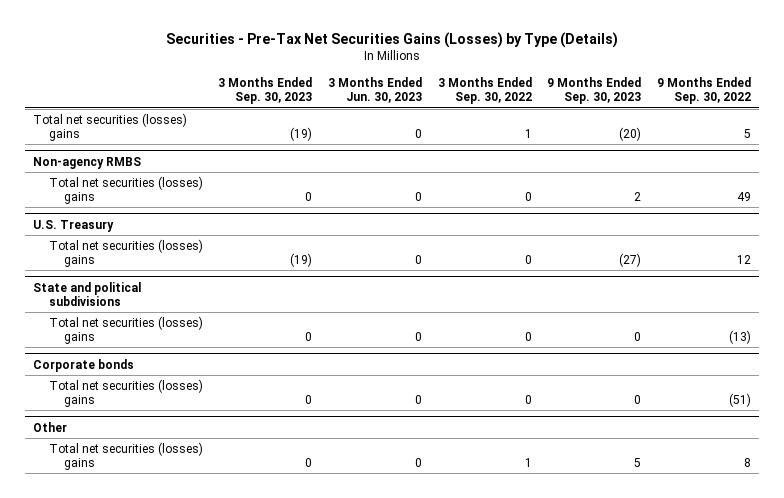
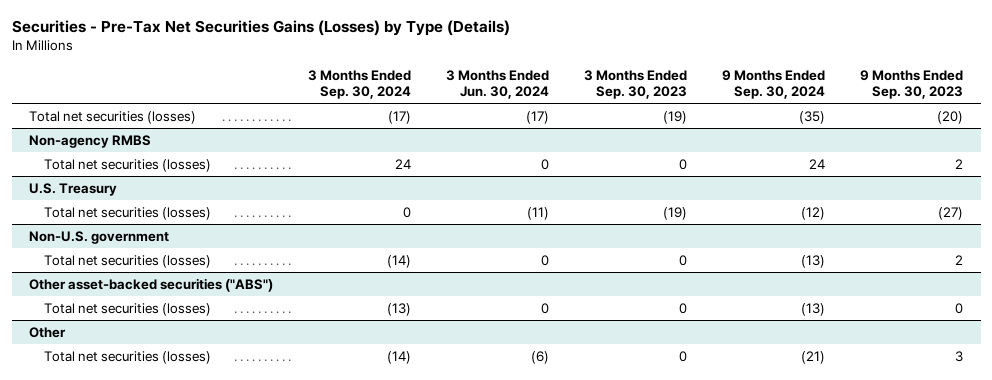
[328,77,423,104] 3 Months Ended Jun. 30, 2023 -> none
[437,77,532,105] 3 Months Ended Sep. 30, 2022 -> none
[656,77,751,105] 9 Months Ended Sep. 30, 2022 -> none
none -> [308,70,412,99] 3 Months Ended Sep. 30, 2024
none -> [446,70,550,99] 3 Months Ended Jun. 30, 2024
none -> [722,70,826,99] 9 Months Ended Sep. 30, 2024
[33,113,188,141] Total net securities (losses) gains -> [29,110,197,124] Total net securities (losses)
[48,176,203,204] Total net securities (losses) gains -> [43,158,211,172] Total net securities (losses)
[33,281,142,306] State and political subdivisions -> none
[33,358,135,372] Corporate bonds -> none
[48,239,203,267] Total net securities (losses) gains -> [43,206,211,220] Total net securities (losses)
none -> [29,230,170,244] Non-U.S. government
[48,316,203,344] Total net securities (losses) gains -> [43,254,211,268] Total net securities (losses)
[634,331,642,341] 0 -> [955,254,964,265] 2
none -> [29,277,274,292] Other asset-backed securities ("ABS")
[48,379,203,407] Total net securities (losses) gains -> [43,302,211,316] Total net securities (losses)
[48,442,203,470] Total net securities (losses) gains -> [43,350,211,364] Total net securities (losses)
[634,457,642,467] 5 -> [955,350,964,362] 3

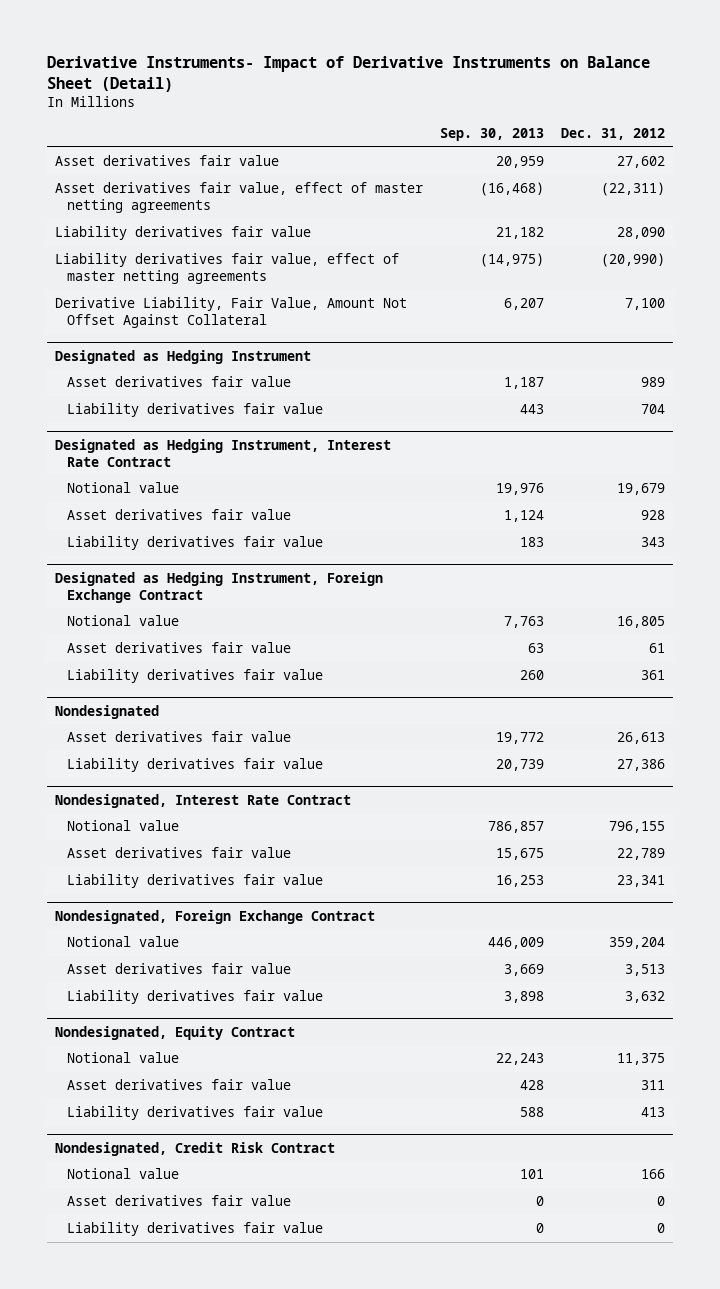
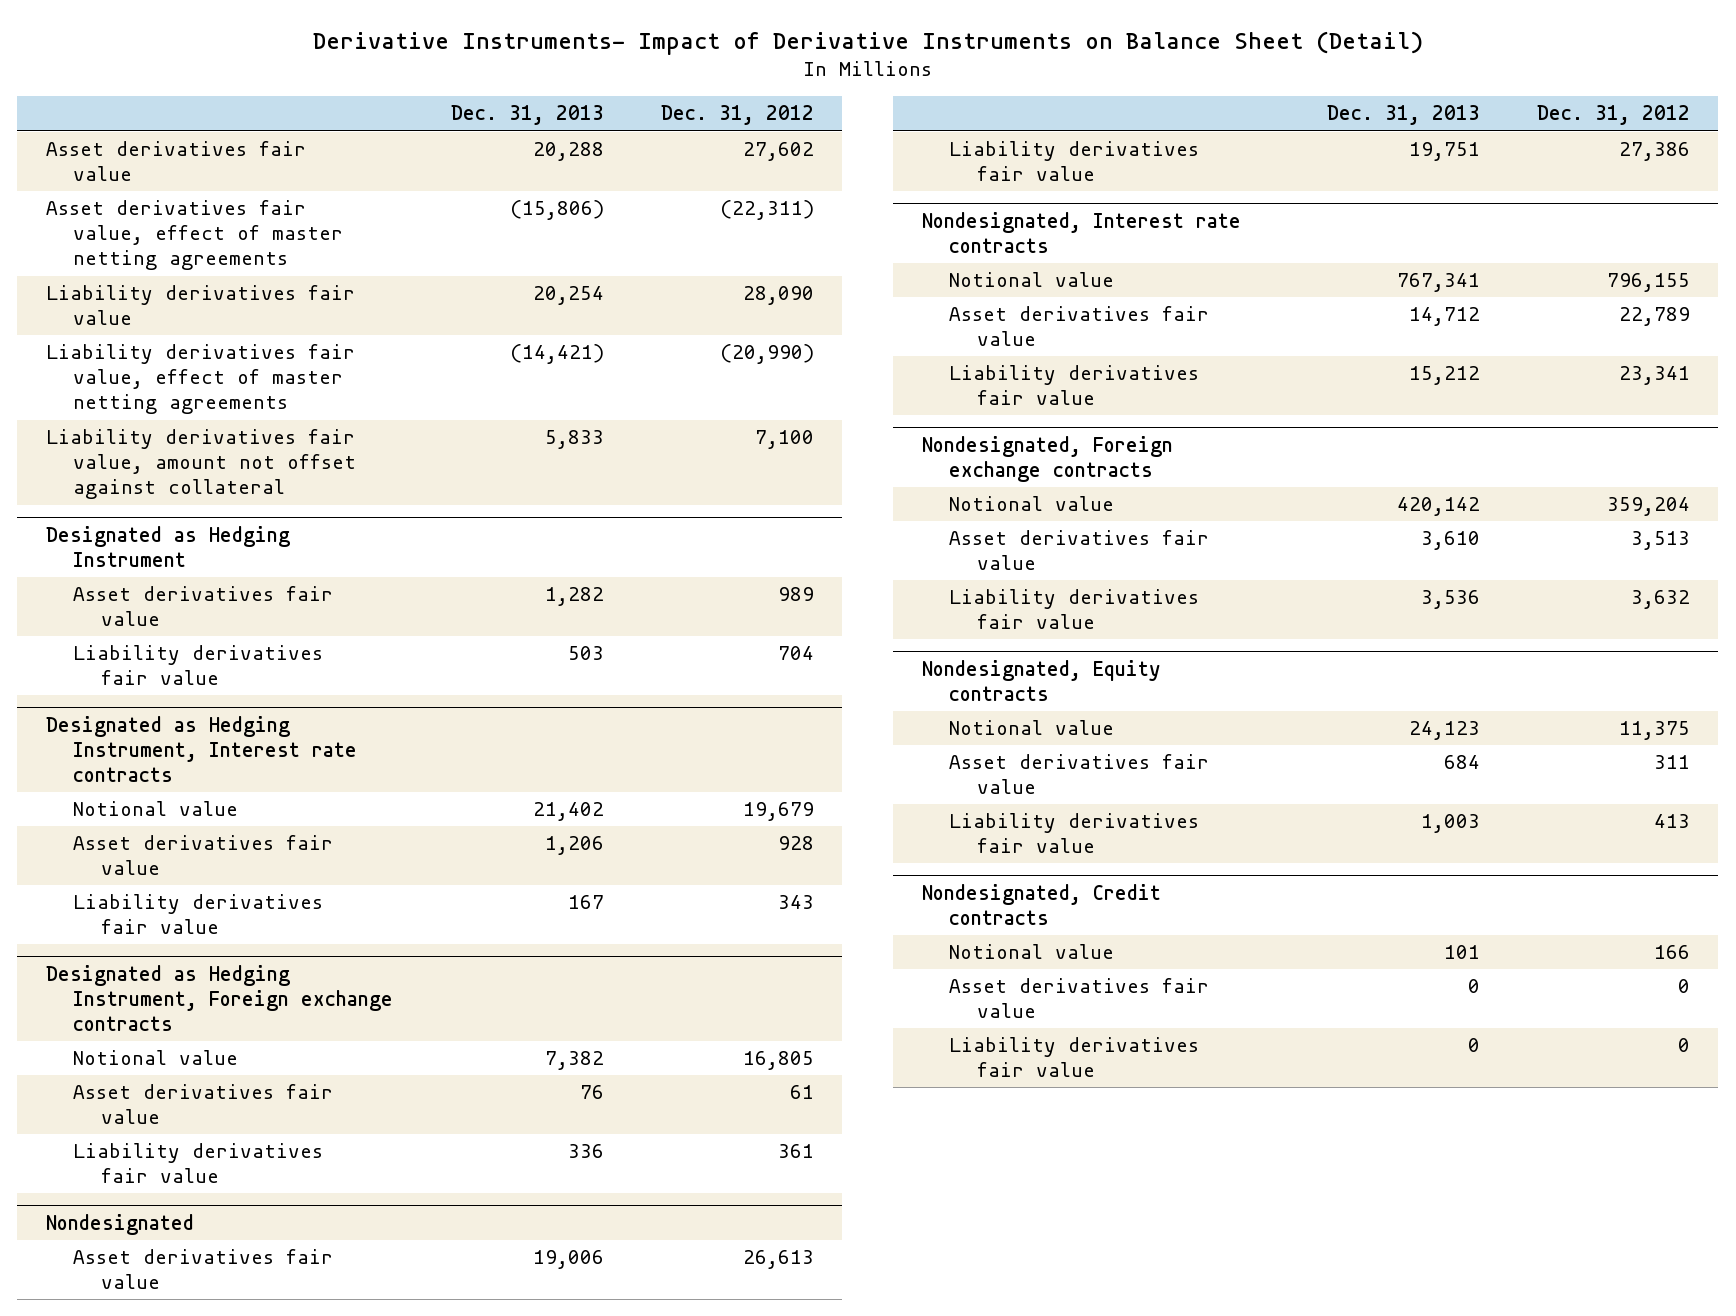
[439,128,544,142] Sep. 30, 2013 -> none
none -> [450,105,604,126] Dec. 31, 2013
[55,297,408,329] Derivative Liability, Fair Value, Amount Not Offset Against Collateral -> [45,429,357,500] Liability derivatives fair value, amount not offset against collateral
[55,438,392,467] Designated as Hedging Instrument, Interest Rate Contract -> [45,715,358,783] Designated as Hedging Instrument, Interest rate contracts
[55,571,384,603] Designated as Hedging Instrument, Foreign Exchange Contract -> [45,964,394,1032] Designated as Hedging Instrument, Foreign exchange contracts
[55,793,352,808] Nondesignated, Interest Rate Contract -> [921,211,1241,253] Nondesignated, Interest rate contracts
[55,909,376,924] Nondesignated, Foreign Exchange Contract -> [921,435,1173,482] Nondesignated, Foreign exchange contracts
[55,1025,296,1040] Nondesignated, Equity Contract -> [921,659,1161,701] Nondesignated, Equity contracts
[55,1141,336,1156] Nondesignated, Credit Risk Contract -> [921,883,1161,925] Nondesignated, Credit contracts

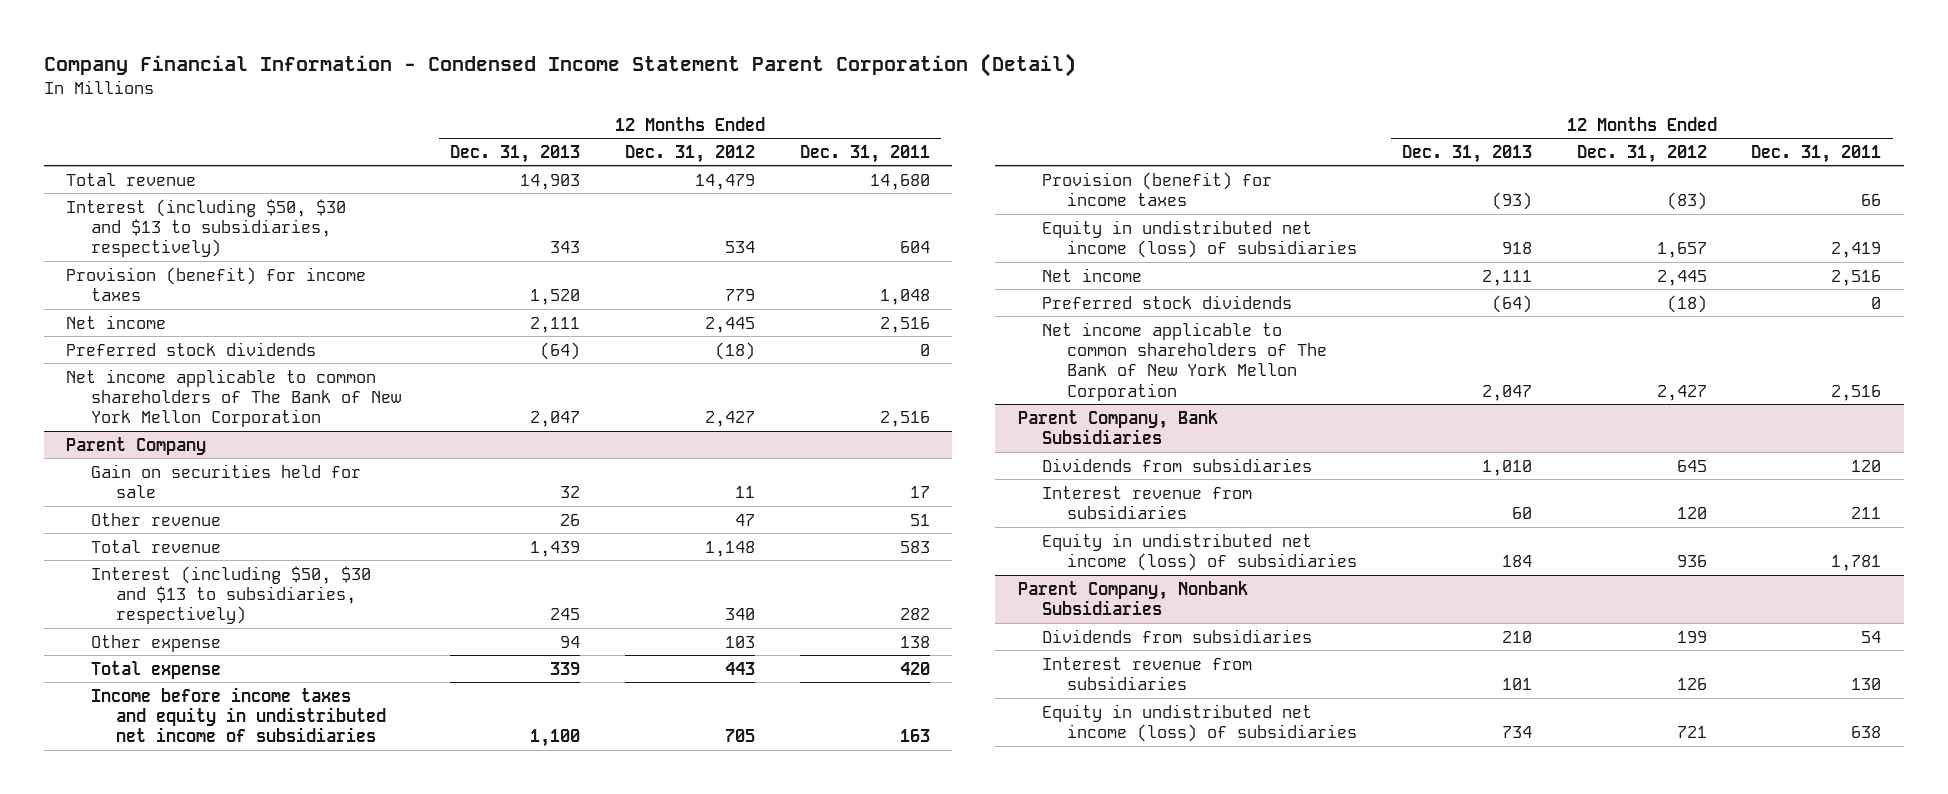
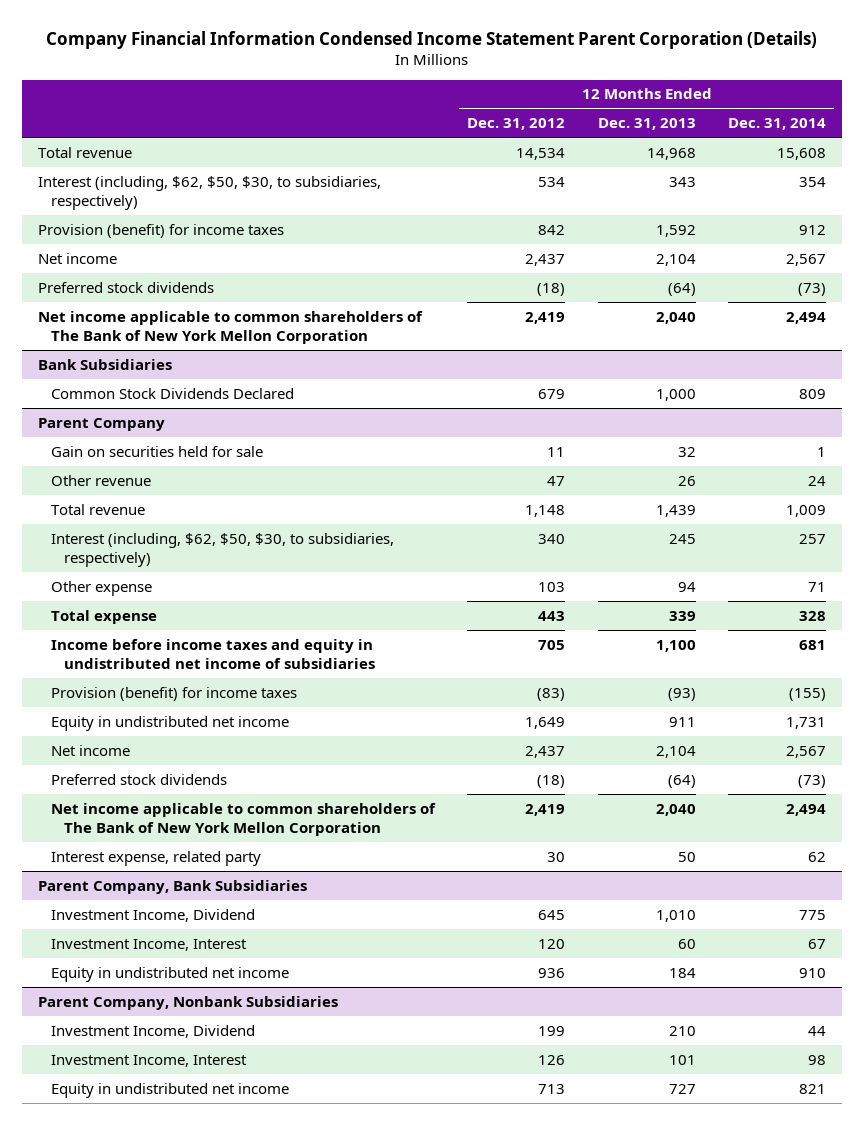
[43,52,1076,77] Company Financial Information - Condensed Income Statement Parent Corporation (Detail) -> [45,30,817,49] Company Financial Information Condensed Income Statement Parent Corporation (Details)
[799,144,930,163] Dec. 31, 2011 -> none
none -> [727,118,826,131] Dec. 31, 2014
[520,173,581,190] 14,903 -> [646,147,696,160] 14,968
[695,173,756,190] 14,479 -> [516,147,566,160] 14,534
[66,198,347,258] Interest (including $50, $30 and $13 to subsidiaries, respectively) -> [37,175,381,210] Interest (including, $62, $50, $30, to subsidiaries, respectively)
[530,288,581,305] 1,520 -> [655,224,696,237] 1,592
[725,288,756,301] 779 -> [538,224,566,235] 842
[530,316,581,333] 2,111 -> [655,253,696,266] 2,104
[705,316,756,333] 2,445 -> [525,253,566,266] 2,437
[530,411,581,428] 2,047 -> [655,311,696,324] 2,040
[705,411,756,428] 2,427 -> [525,311,566,324] 2,419
none -> [37,358,172,370] Bank Subsidiaries
none -> [51,387,295,399] Common Stock Dividends Declared
[90,565,371,625] Interest (including $50, $30 and $13 to subsidiaries, respectively) -> [51,532,395,567] Interest (including, $62, $50, $30, to subsidiaries, respectively)
[1042,219,1357,258] Equity in undistributed net income (loss) of subsidiaries -> [51,715,290,731] Equity in undistributed net income
[1501,241,1532,254] 918 -> [668,716,696,727] 911
[1656,241,1707,258] 1,657 -> [525,716,566,729] 1,649
[1481,269,1532,286] 2,111 -> [655,745,696,758] 2,104
[1656,269,1707,286] 2,445 -> [525,745,566,758] 2,437
[1481,384,1532,401] 2,047 -> [655,803,696,816] 2,040
[1656,384,1707,401] 2,427 -> [525,803,566,816] 2,419
none -> [51,850,262,866] Interest expense, related party
[1042,457,1313,472] Dividends from subsidiaries -> [51,908,256,922] Investment Income, Dividend
[1042,485,1253,519] Interest revenue from subsidiaries -> [51,938,248,951] Investment Income, Interest
[1042,532,1357,571] Equity in undistributed net income (loss) of subsidiaries -> [51,966,290,982] Equity in undistributed net income
[1042,628,1313,643] Dividends from subsidiaries -> [51,1024,256,1038] Investment Income, Dividend
[1042,656,1253,690] Interest revenue from subsidiaries -> [51,1054,248,1067] Investment Income, Interest
[1042,703,1357,742] Equity in undistributed net income (loss) of subsidiaries -> [51,1082,290,1098] Equity in undistributed net income
[1501,725,1532,738] 734 -> [668,1083,696,1094] 727
[1676,725,1707,738] 721 -> [538,1083,566,1094] 713

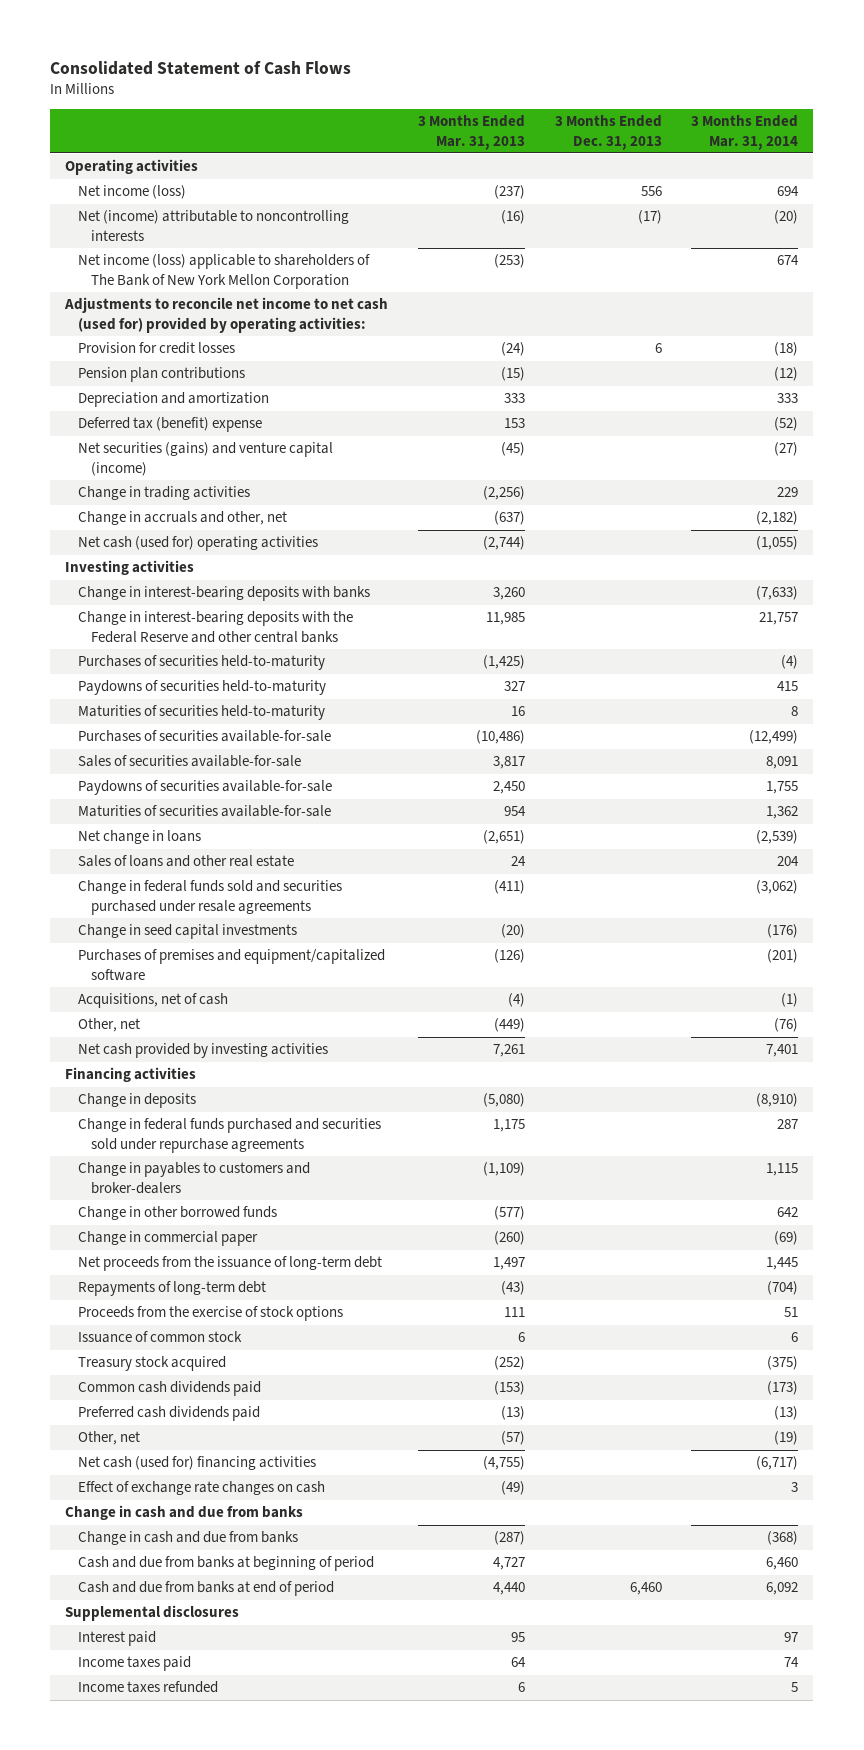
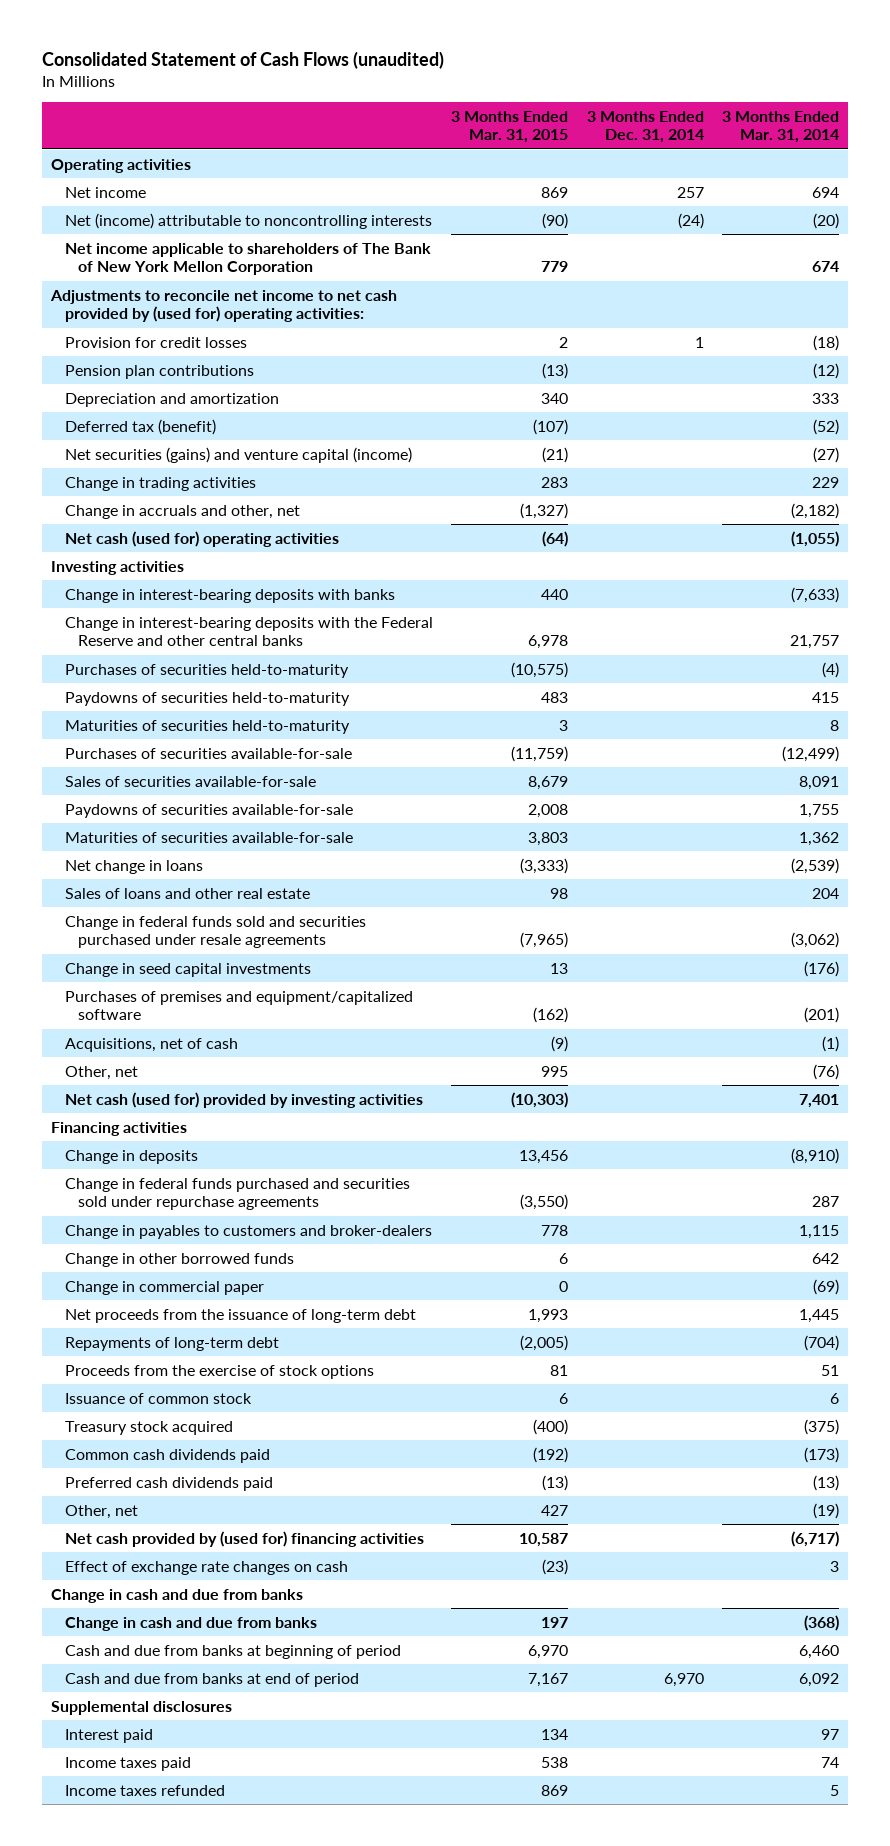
[50,60,352,75] Consolidated Statement of Cash Flows -> [42,51,445,70] Consolidated Statement of Cash Flows (unaudited)
[417,115,525,150] 3 Months Ended Mar. 31, 2013 -> none
[554,115,662,150] 3 Months Ended Dec. 31, 2013 -> none
none -> [451,110,569,144] 3 Months Ended Mar. 31, 2015
none -> [586,110,704,144] 3 Months Ended Dec. 31, 2014
[78,185,187,200] Net income (loss) -> [64,186,146,198] Net income
[78,254,371,289] Net income (loss) applicable to shareholders of The Bank of New York Mellon Corporation -> [64,242,431,276] Net income applicable to shareholders of The Bank of New York Mellon Corporation
[64,297,389,333] Adjustments to reconcile net income to net cash (used for) provided by operating activities: -> [50,289,398,323] Adjustments to reconcile net income to net cash provided by (used for) operating activities:
[78,417,263,433] Deferred tax (benefit) expense -> [64,418,216,435] Deferred tax (benefit)
[78,1043,329,1059] Net cash provided by investing activities -> [64,1091,423,1108] Net cash (used for) provided by investing activities
[78,1456,317,1471] Net cash (used for) financing activities -> [64,1530,424,1547] Net cash provided by (used for) financing activities

